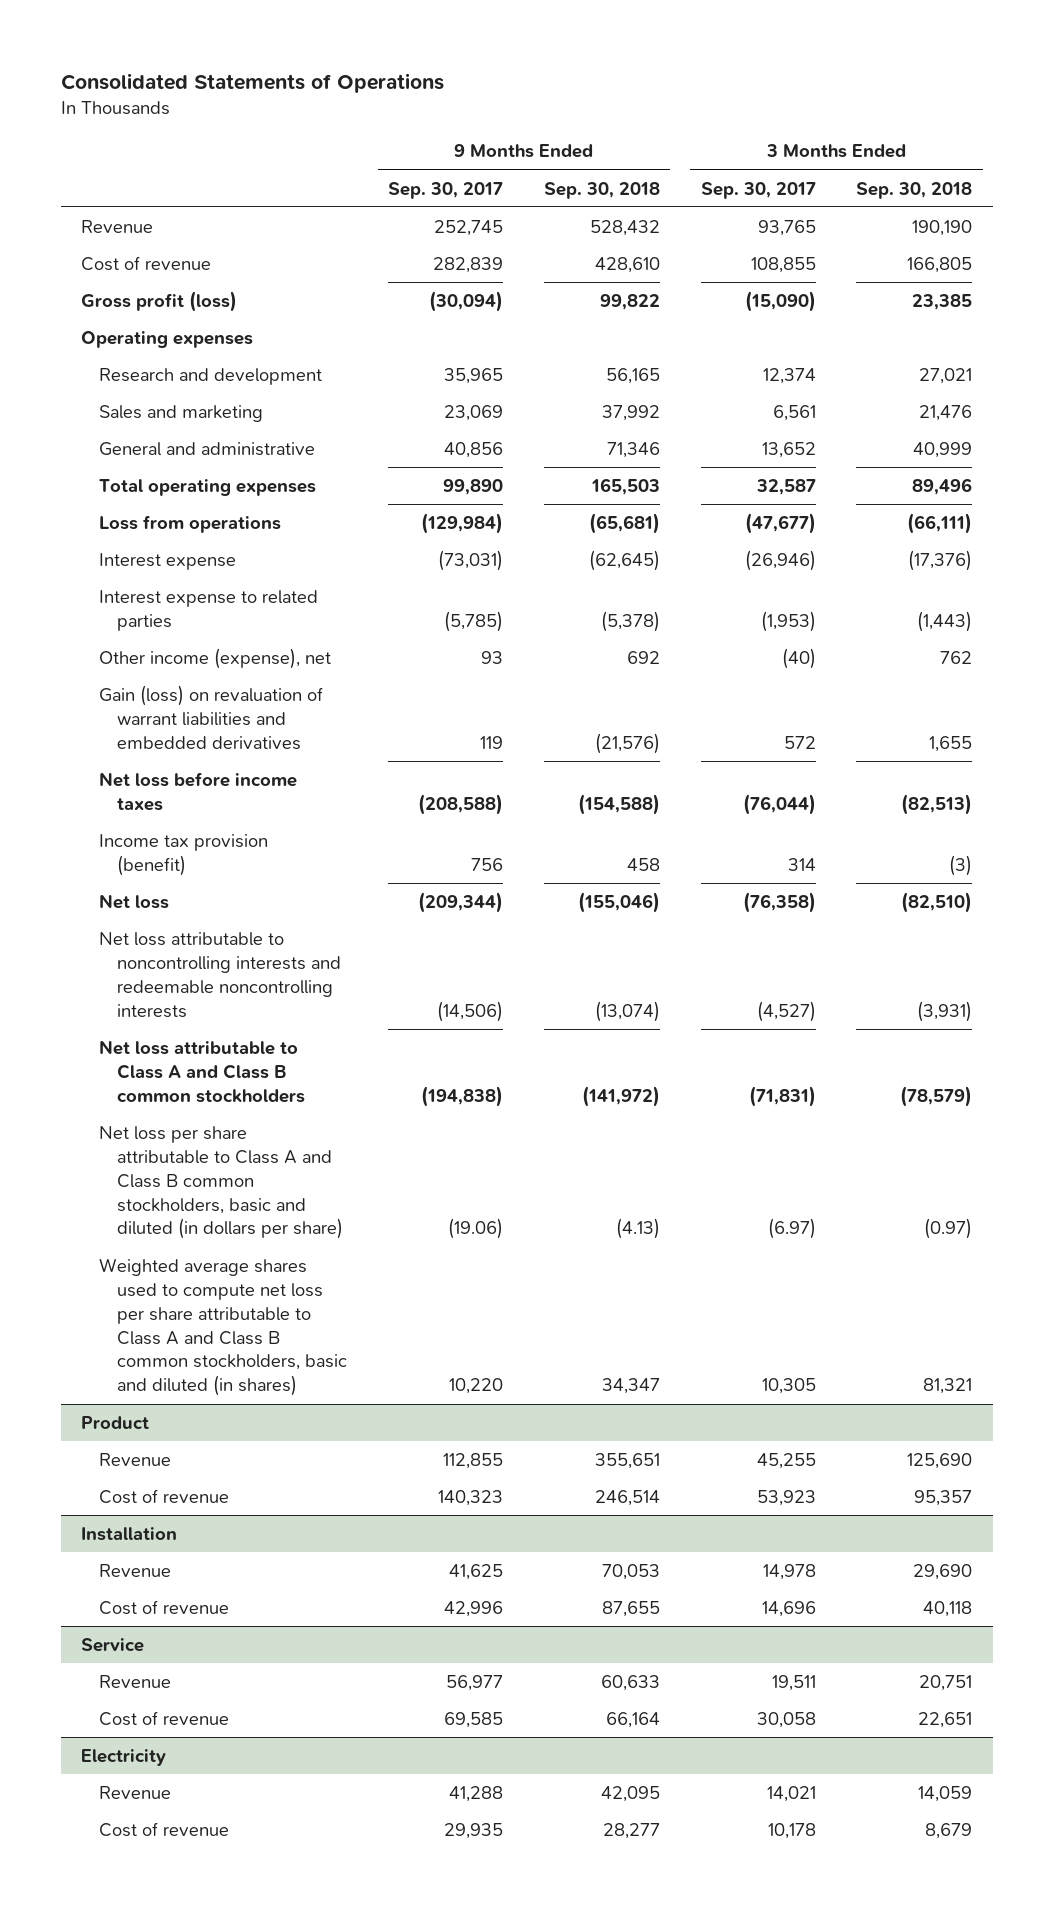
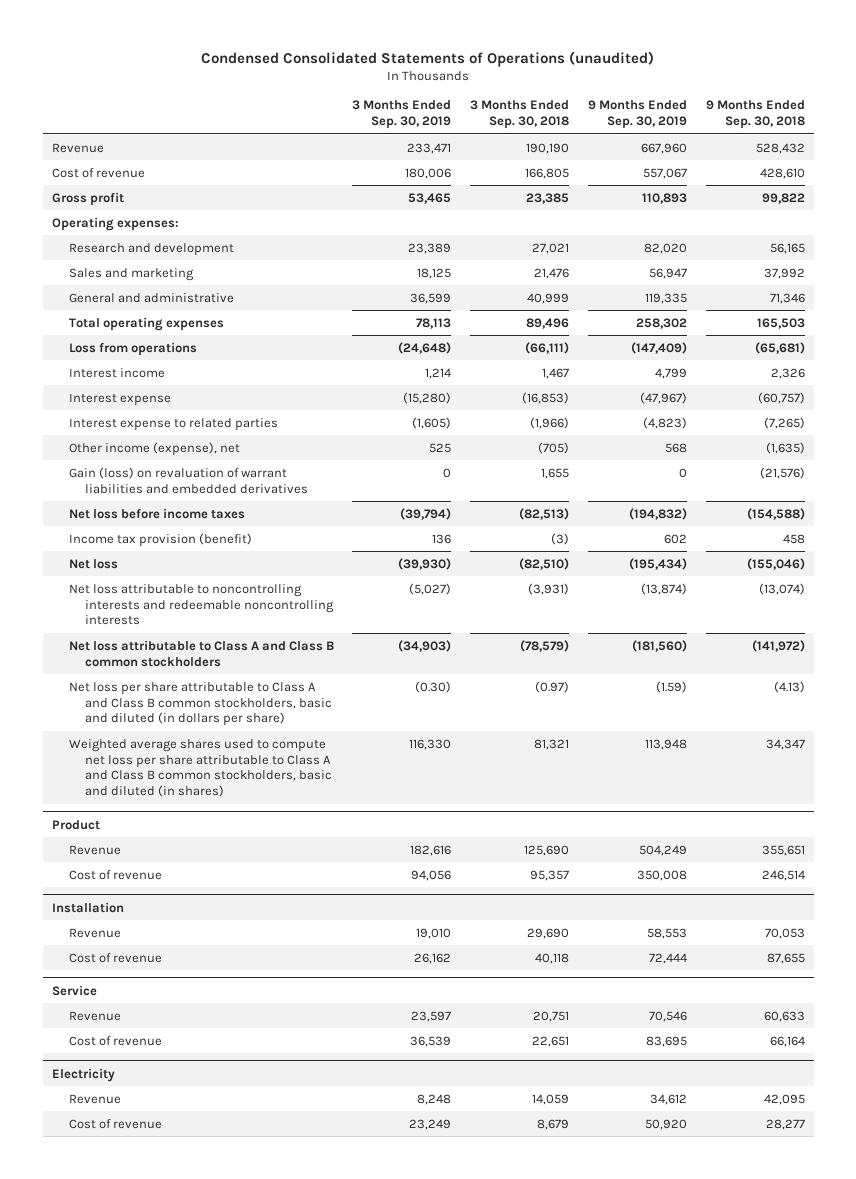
[60,73,444,94] Consolidated Statements of Operations -> [201,50,655,67] Condensed Consolidated Statements of Operations (unaudited)
[387,181,503,199] Sep. 30, 2017 -> none
[700,181,816,199] Sep. 30, 2017 -> none
none -> [352,100,452,130] 3 Months Ended Sep. 30, 2019
none -> [587,100,687,130] 9 Months Ended Sep. 30, 2019
[81,290,238,312] Gross profit (loss) -> [51,191,124,206] Gross profit
[81,330,254,348] Operating expenses -> [51,216,179,231] Operating expenses:
none -> [68,367,165,378] Interest income
[588,549,660,571] (62,645) -> [757,391,805,404] (60,757)
[908,549,973,571] (17,376) -> [522,391,570,404] (16,853)
[600,610,660,632] (5,378) -> [763,416,805,429] (7,265)
[917,610,973,632] (1,443) -> [530,416,570,429] (1,966)
[626,650,660,664] 692 -> [765,441,805,454] (1,635)
[940,650,973,664] 762 -> [538,441,570,454] (705)

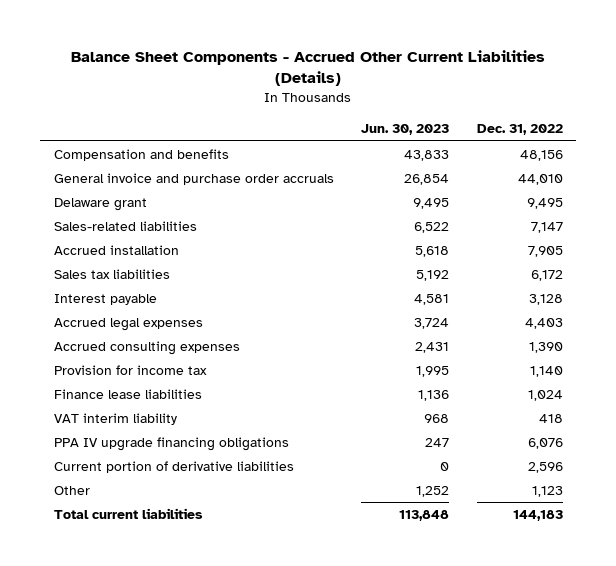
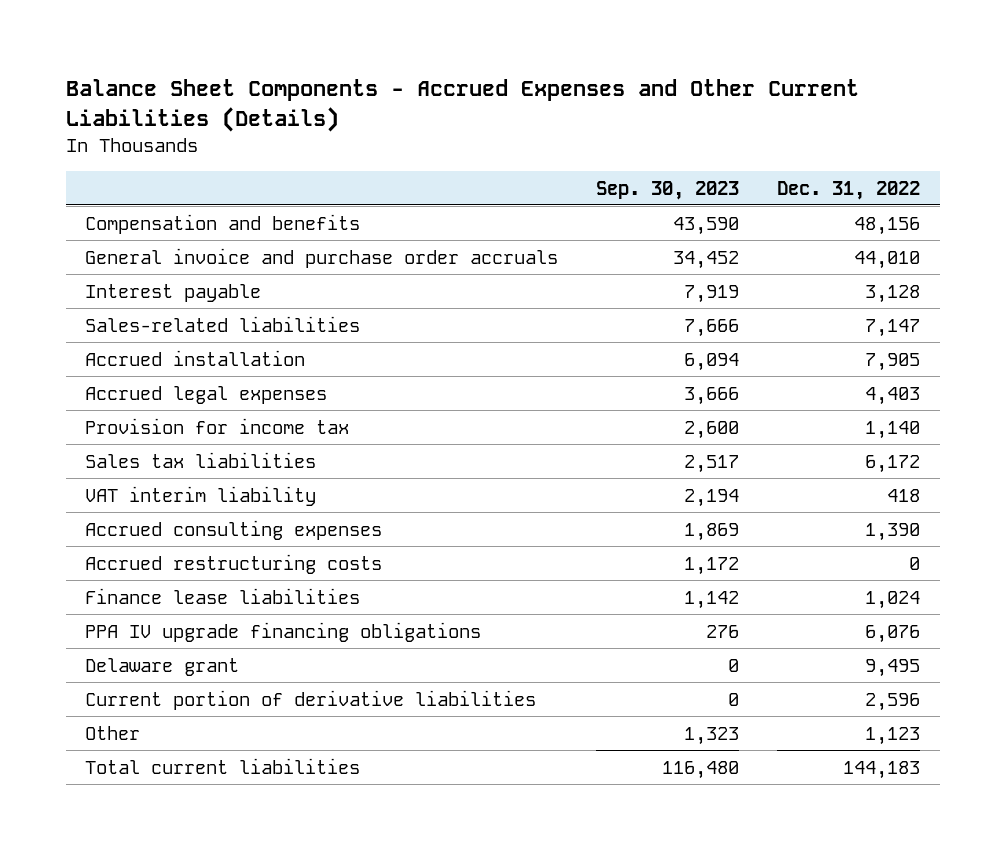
[71,49,546,87] Balance Sheet Components - Accrued Other Current Liabilities (Details) -> [66,79,860,132] Balance Sheet Components - Accrued Expenses and Other Current Liabilities (Details)
[361,124,450,136] Jun. 30, 2023 -> none
none -> [596,180,740,200] Sep. 30, 2023
[53,293,157,305] Interest payable -> [85,283,262,302] Interest payable
[53,268,170,279] Sales tax liabilities -> [85,451,317,468] Sales tax liabilities
[53,340,240,355] Accrued consulting expenses -> [85,519,383,540] Accrued consulting expenses
none -> [85,553,383,574] Accrued restructuring costs
[53,388,202,399] Finance lease liabilities -> [85,587,361,604] Finance lease liabilities
[53,197,147,211] Delaware grant -> [85,657,240,676] Delaware grant

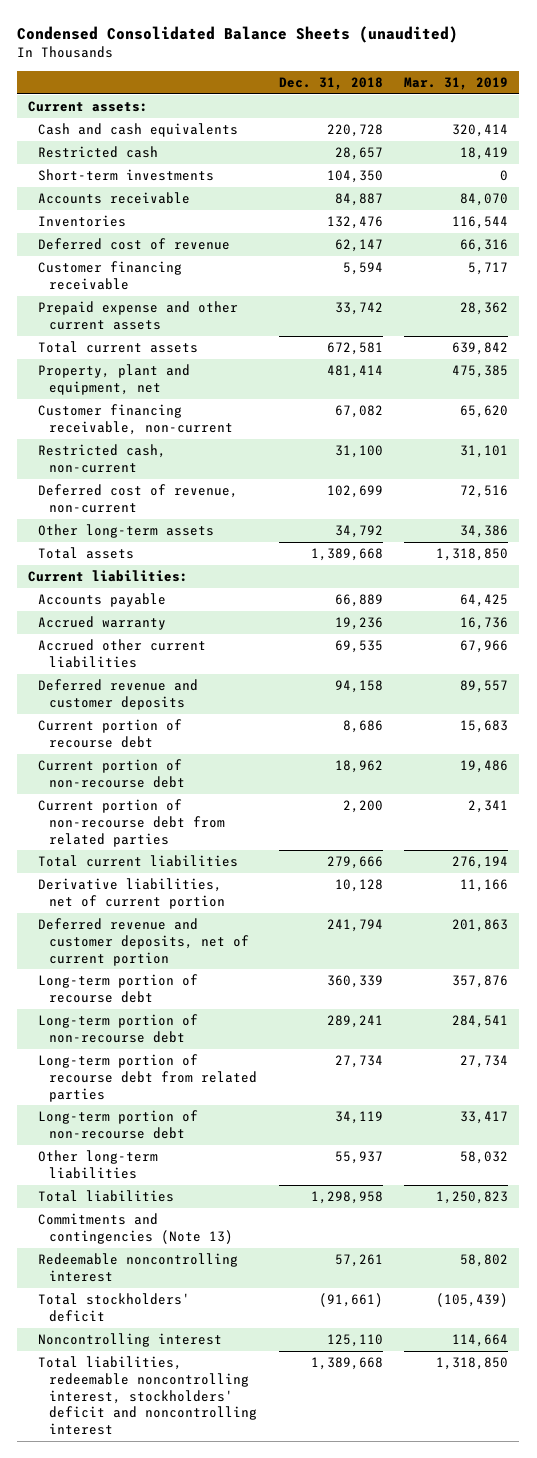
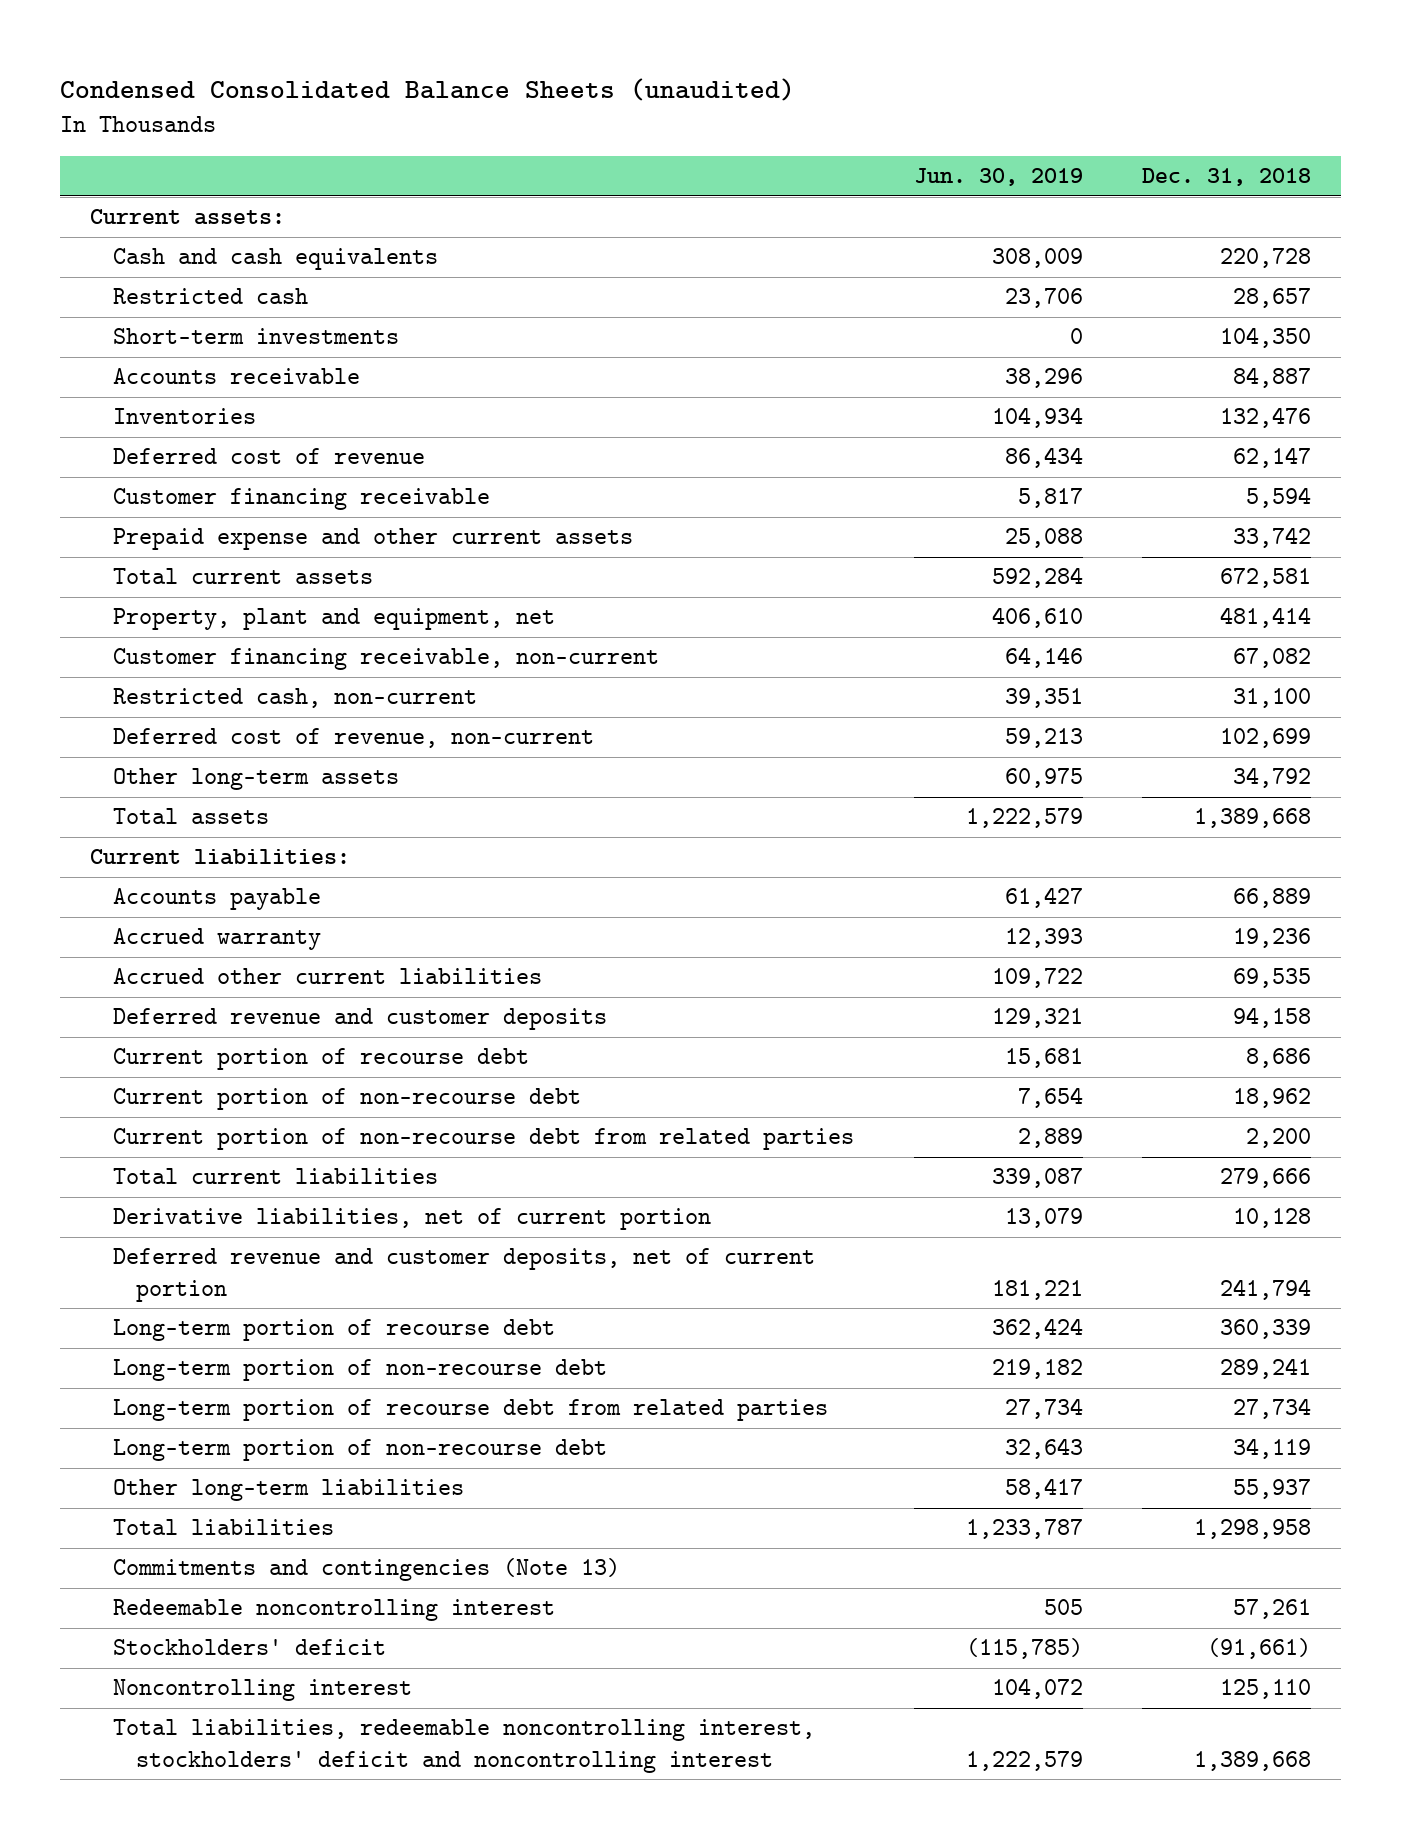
[404,76,509,90] Mar. 31, 2019 -> none
none -> [913,168,1083,187] Jun. 30, 2019
[38,1293,191,1323] Total stockholders' deficit -> [113,1639,387,1656] Stockholders' deficit

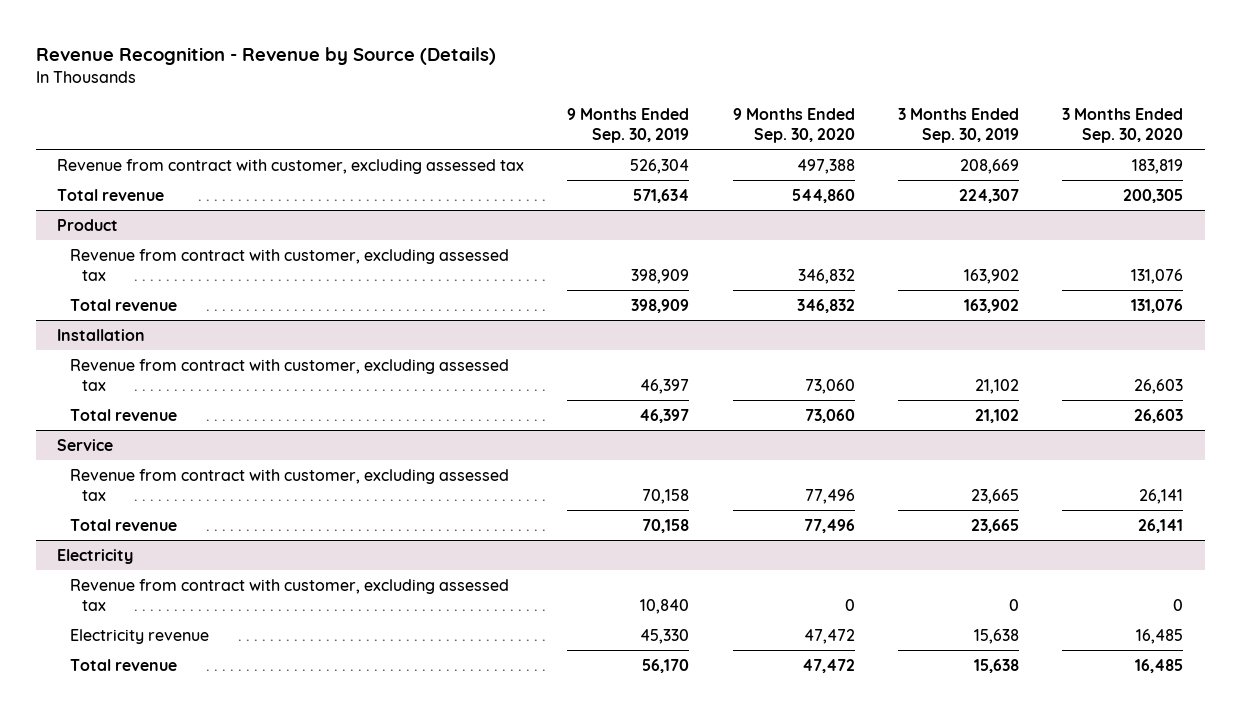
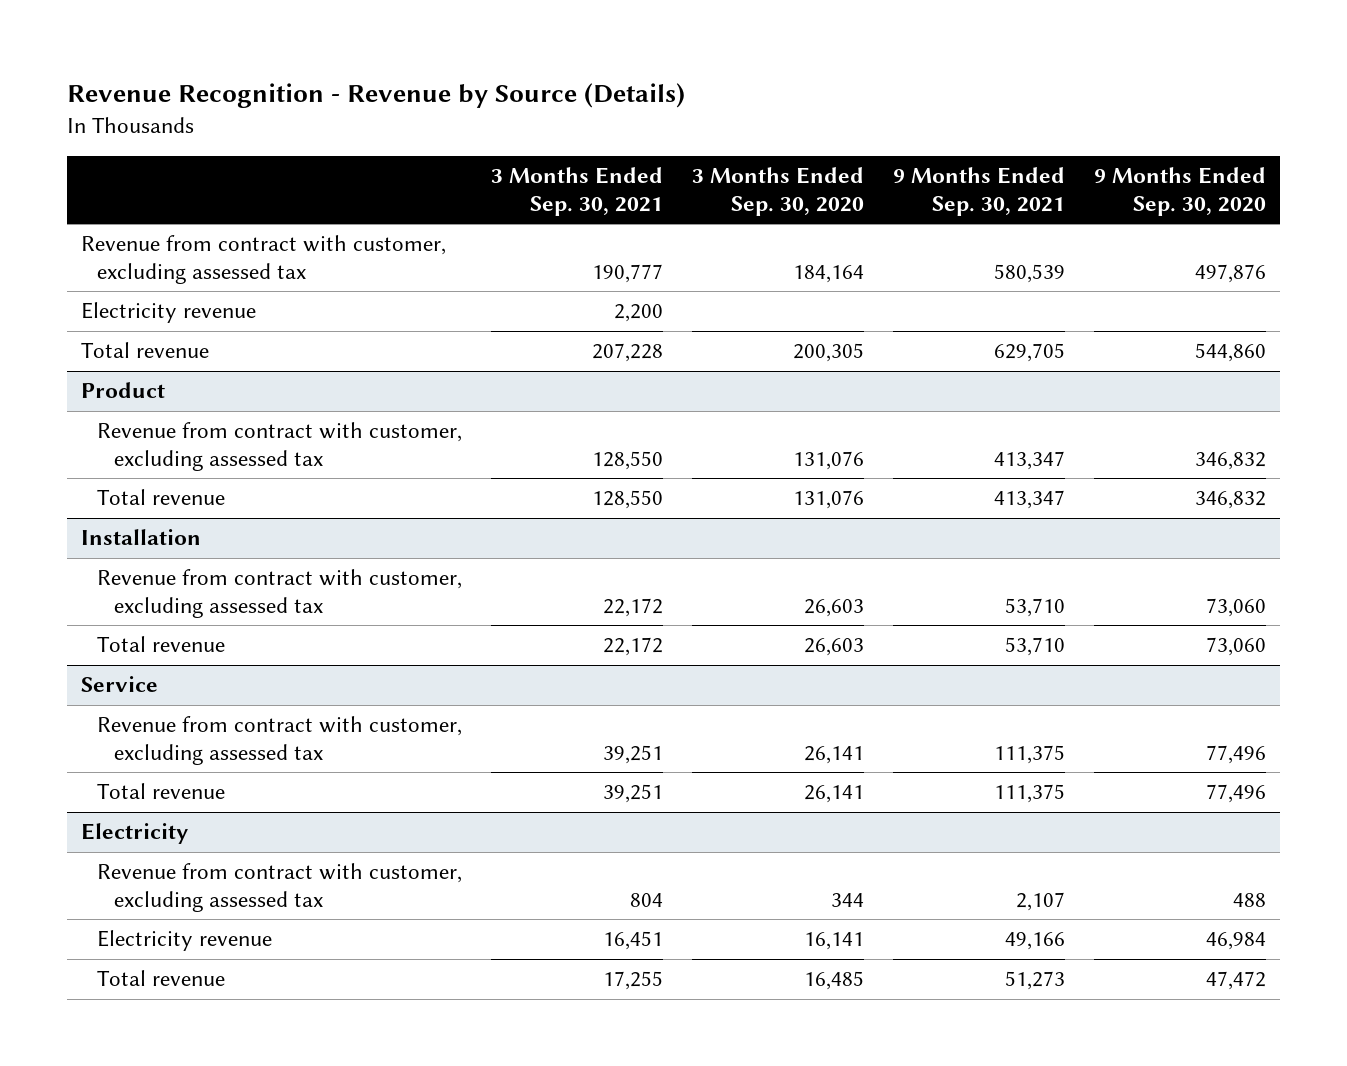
[567,107,690,144] 9 Months Ended Sep. 30, 2019 -> none
[897,107,1019,144] 3 Months Ended Sep. 30, 2019 -> none
none -> [491,167,664,216] 3 Months Ended Sep. 30, 2021
none -> [892,167,1065,216] 9 Months Ended Sep. 30, 2021
[796,158,855,174] 497,388 -> [1194,263,1266,283] 497,876
[1132,158,1184,174] 183,819 -> [793,264,865,283] 184,164
none -> [81,302,257,324] Electricity revenue
[844,599,855,612] 0 -> [1232,892,1266,907] 488
[1173,599,1184,612] 0 -> [831,892,865,907] 344
[803,628,855,644] 47,472 -> [1205,932,1266,951] 46,984
[1136,628,1184,644] 16,485 -> [804,932,865,951] 16,141

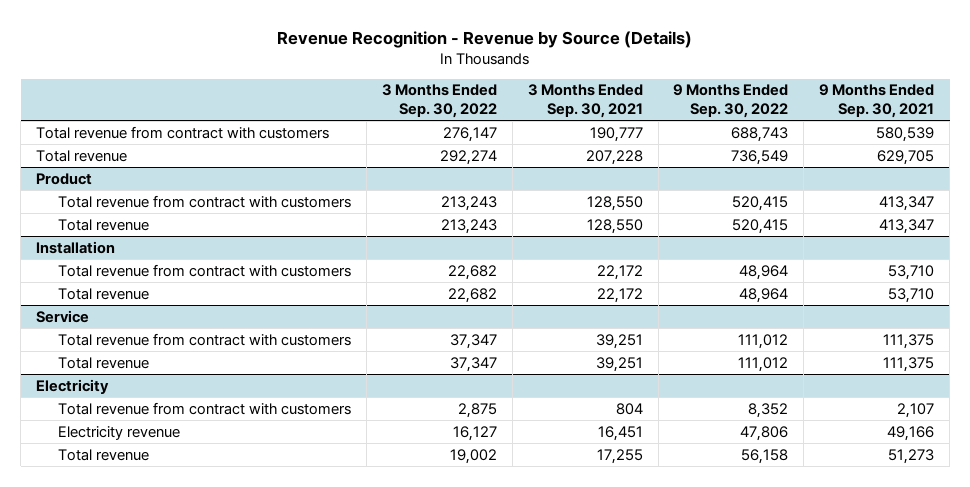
[692,167,865,216] 3 Months Ended Sep. 30, 2020 -> none
[1093,167,1266,216] 9 Months Ended Sep. 30, 2020 -> none
none -> [381,84,497,119] 3 Months Ended Sep. 30, 2022
none -> [673,84,789,119] 9 Months Ended Sep. 30, 2022
[81,302,257,324] Electricity revenue -> none
[81,235,447,284] Revenue from contract with customer, excluding assessed tax -> [36,125,330,139] Total revenue from contract with customers
[97,422,463,471] Revenue from contract with customer, excluding assessed tax -> [58,194,352,208] Total revenue from contract with customers
[97,569,463,618] Revenue from contract with customer, excluding assessed tax -> [58,263,352,277] Total revenue from contract with customers
[97,716,463,765] Revenue from contract with customer, excluding assessed tax -> [58,332,352,346] Total revenue from contract with customers
[97,863,463,912] Revenue from contract with customer, excluding assessed tax -> [58,401,352,415] Total revenue from contract with customers

